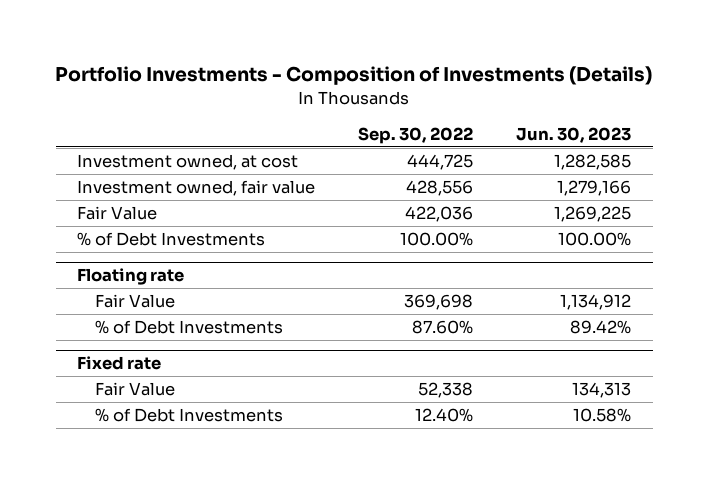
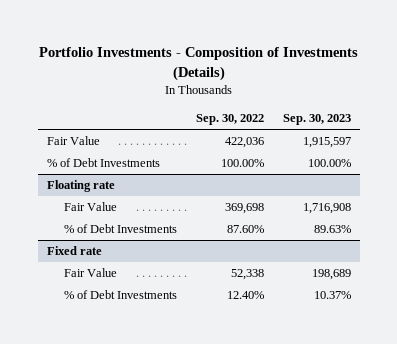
[516,126,632,143] Jun. 30, 2023 -> none
none -> [282,114,351,126] Sep. 30, 2023
[77,154,299,171] Investment owned, at cost -> none
[77,180,316,197] Investment owned, fair value -> none

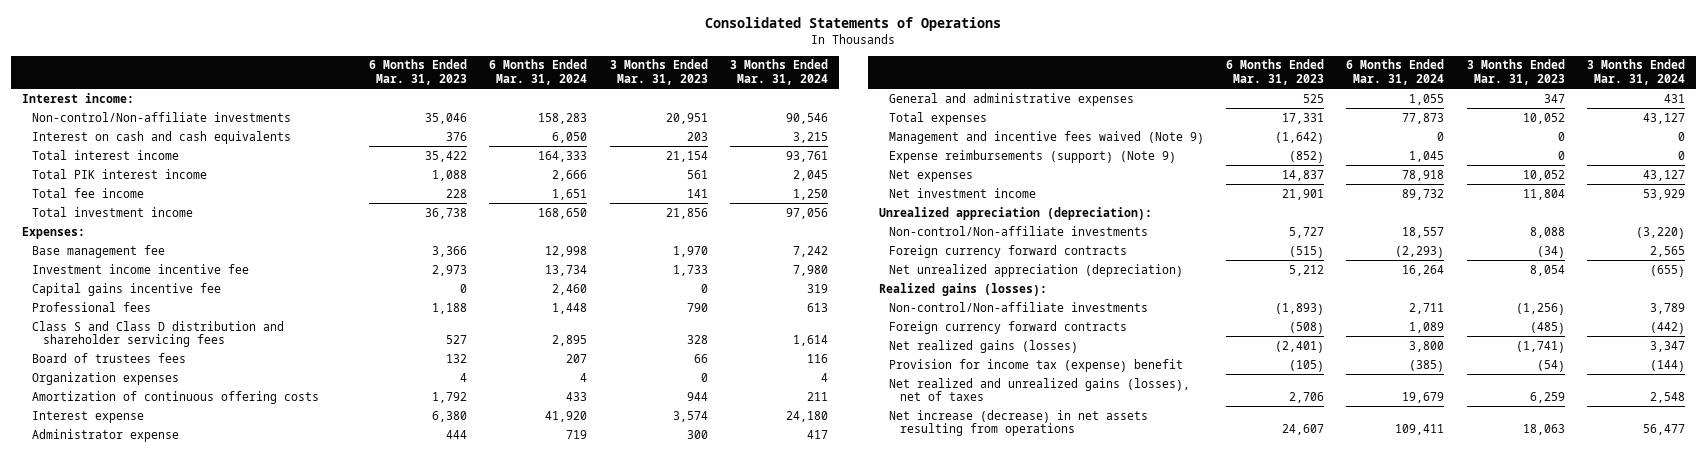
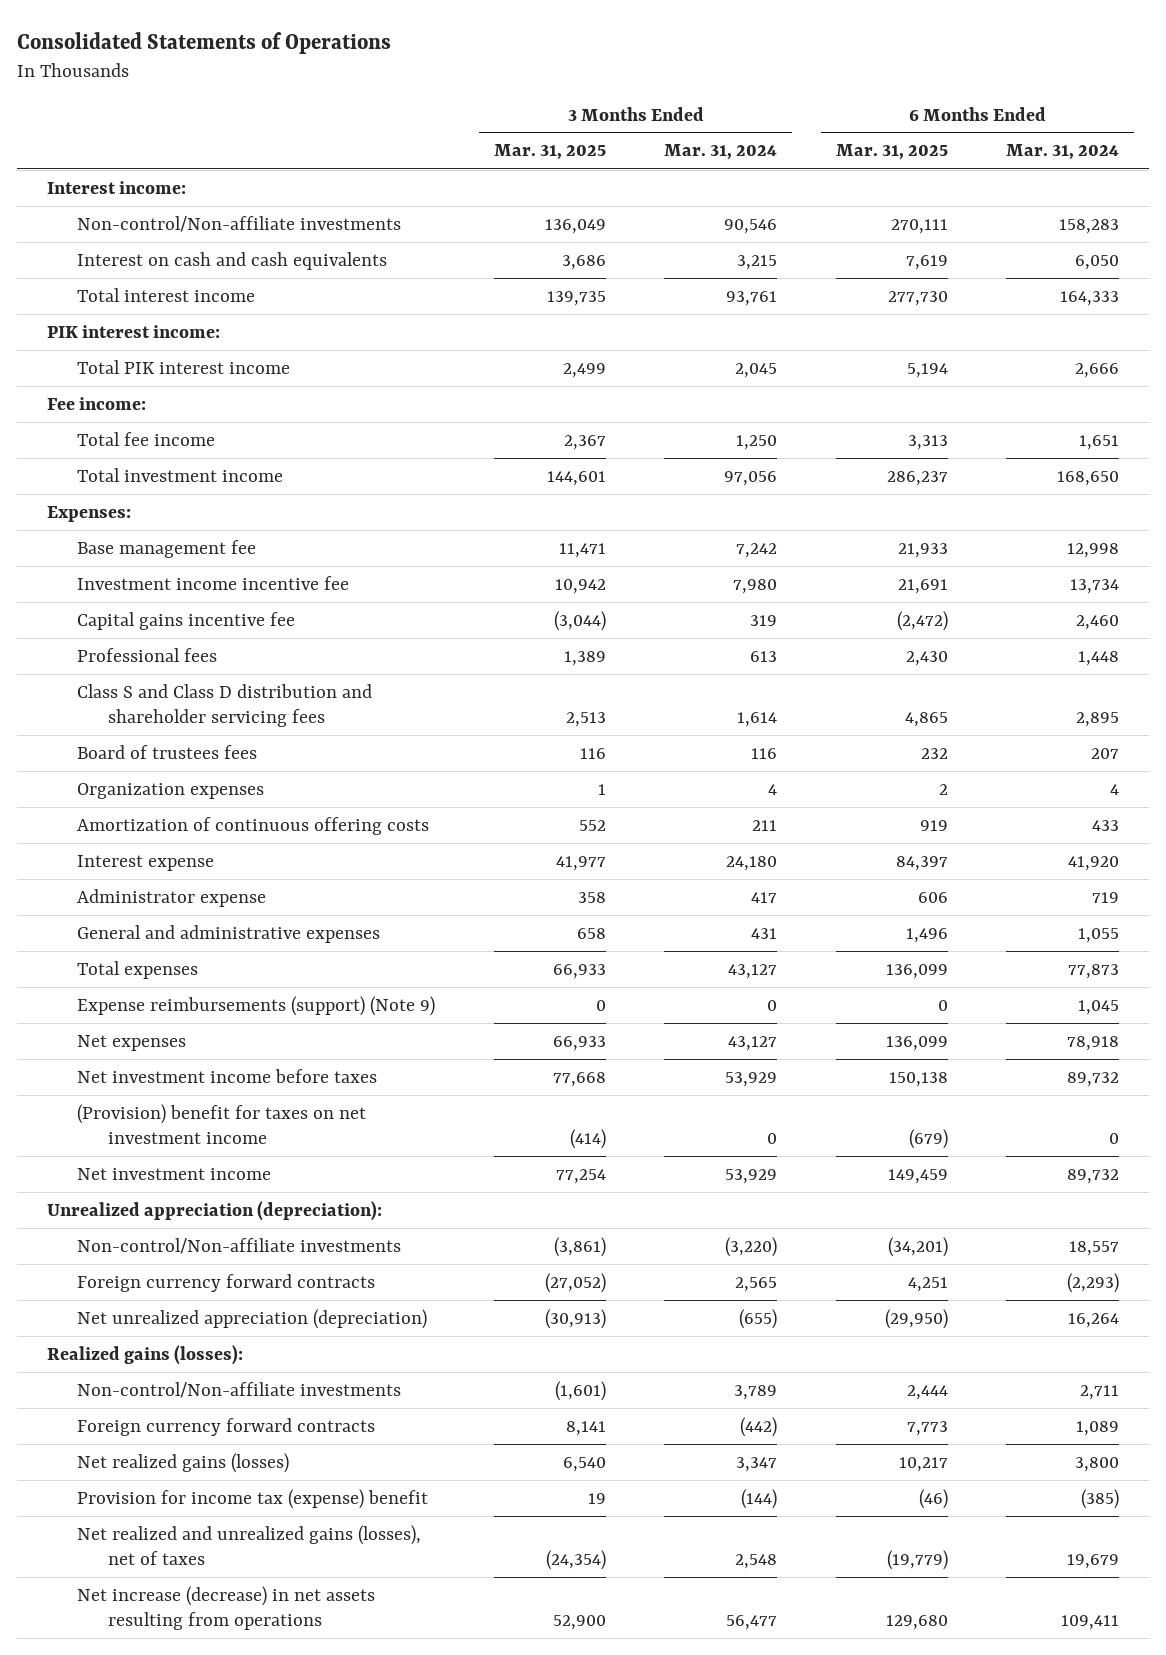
[369,59,468,85] 6 Months Ended Mar. 31, 2023 -> none
[609,59,708,85] 3 Months Ended Mar. 31, 2023 -> none
none -> [493,144,606,161] Mar. 31, 2025
none -> [835,144,948,161] Mar. 31, 2025
none -> [46,324,220,338] PIK interest income:
none -> [46,396,146,410] Fee income:
[889,130,1205,144] Management and incentive fees waived (Note 9) -> none
none -> [77,1068,378,1083] Net investment income before taxes
none -> [77,1103,367,1144] (Provision) benefit for taxes on net investment income

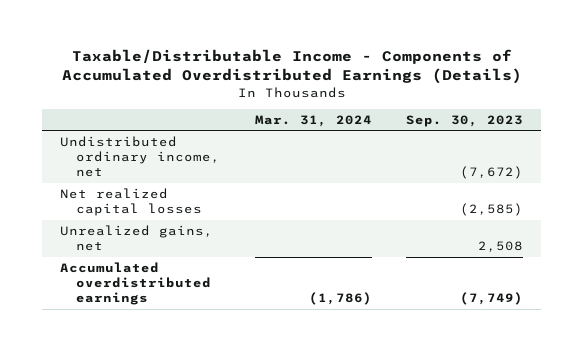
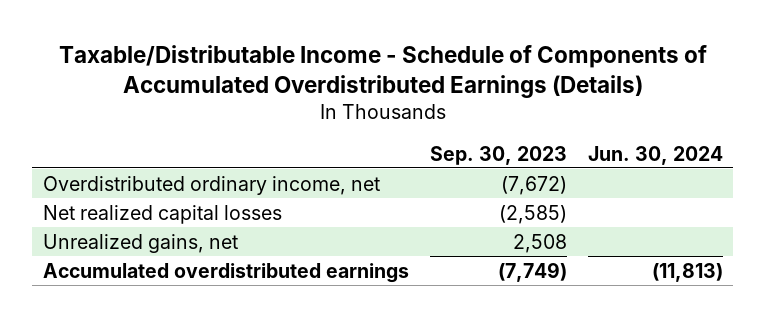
[61,49,522,85] Taxable/Distributable Income - Components of Accumulated Overdistributed Earnings (Details) -> [58,44,707,99] Taxable/Distributable Income - Schedule of Components of Accumulated Overdistributed Earnings (Details)
[254,114,372,127] Mar. 31, 2024 -> none
none -> [587,145,723,165] Jun. 30, 2024
[59,136,220,178] Undistributed ordinary income, net -> [42,175,380,195] Overdistributed ordinary income, net

